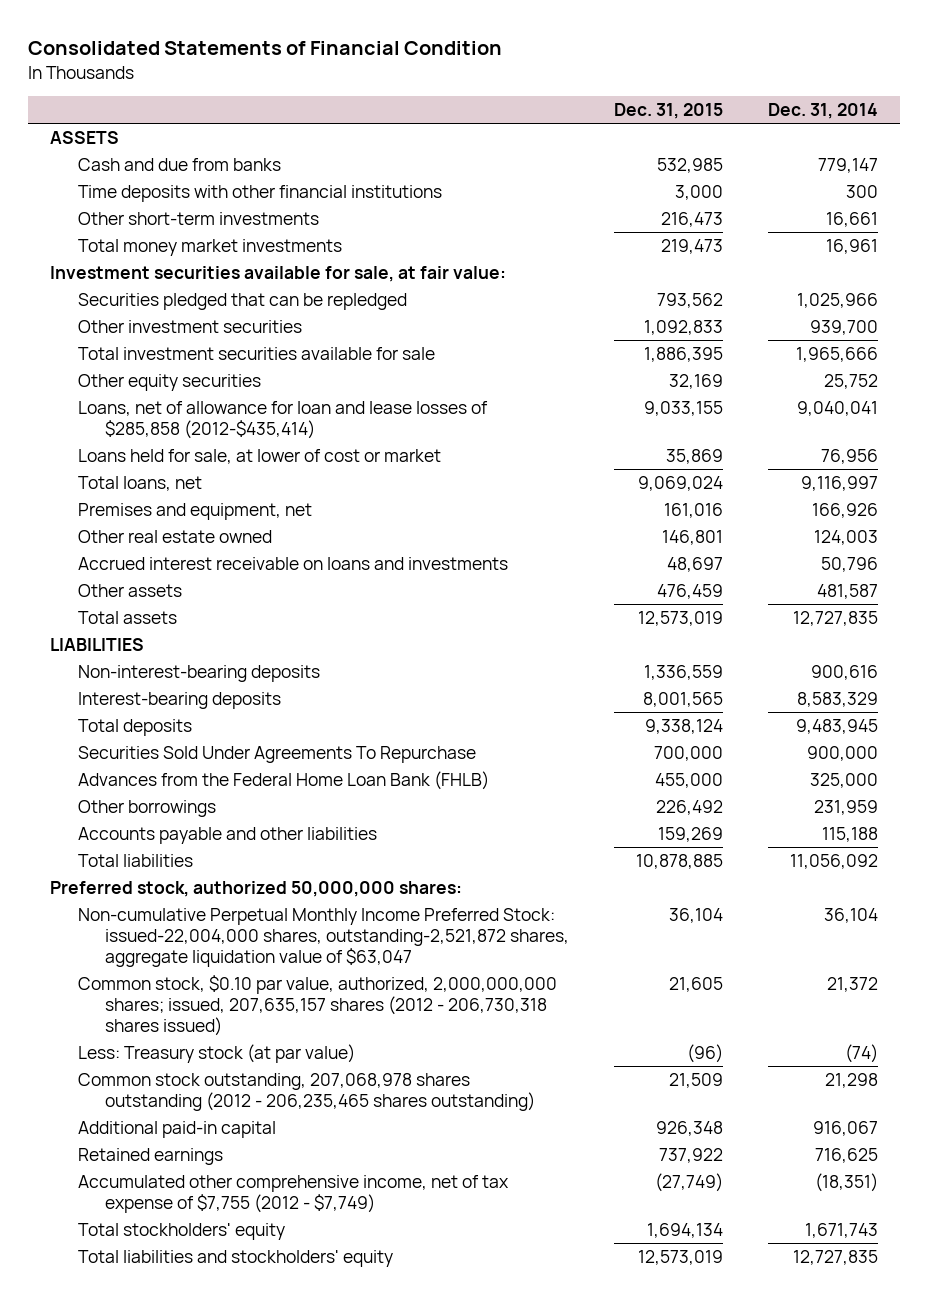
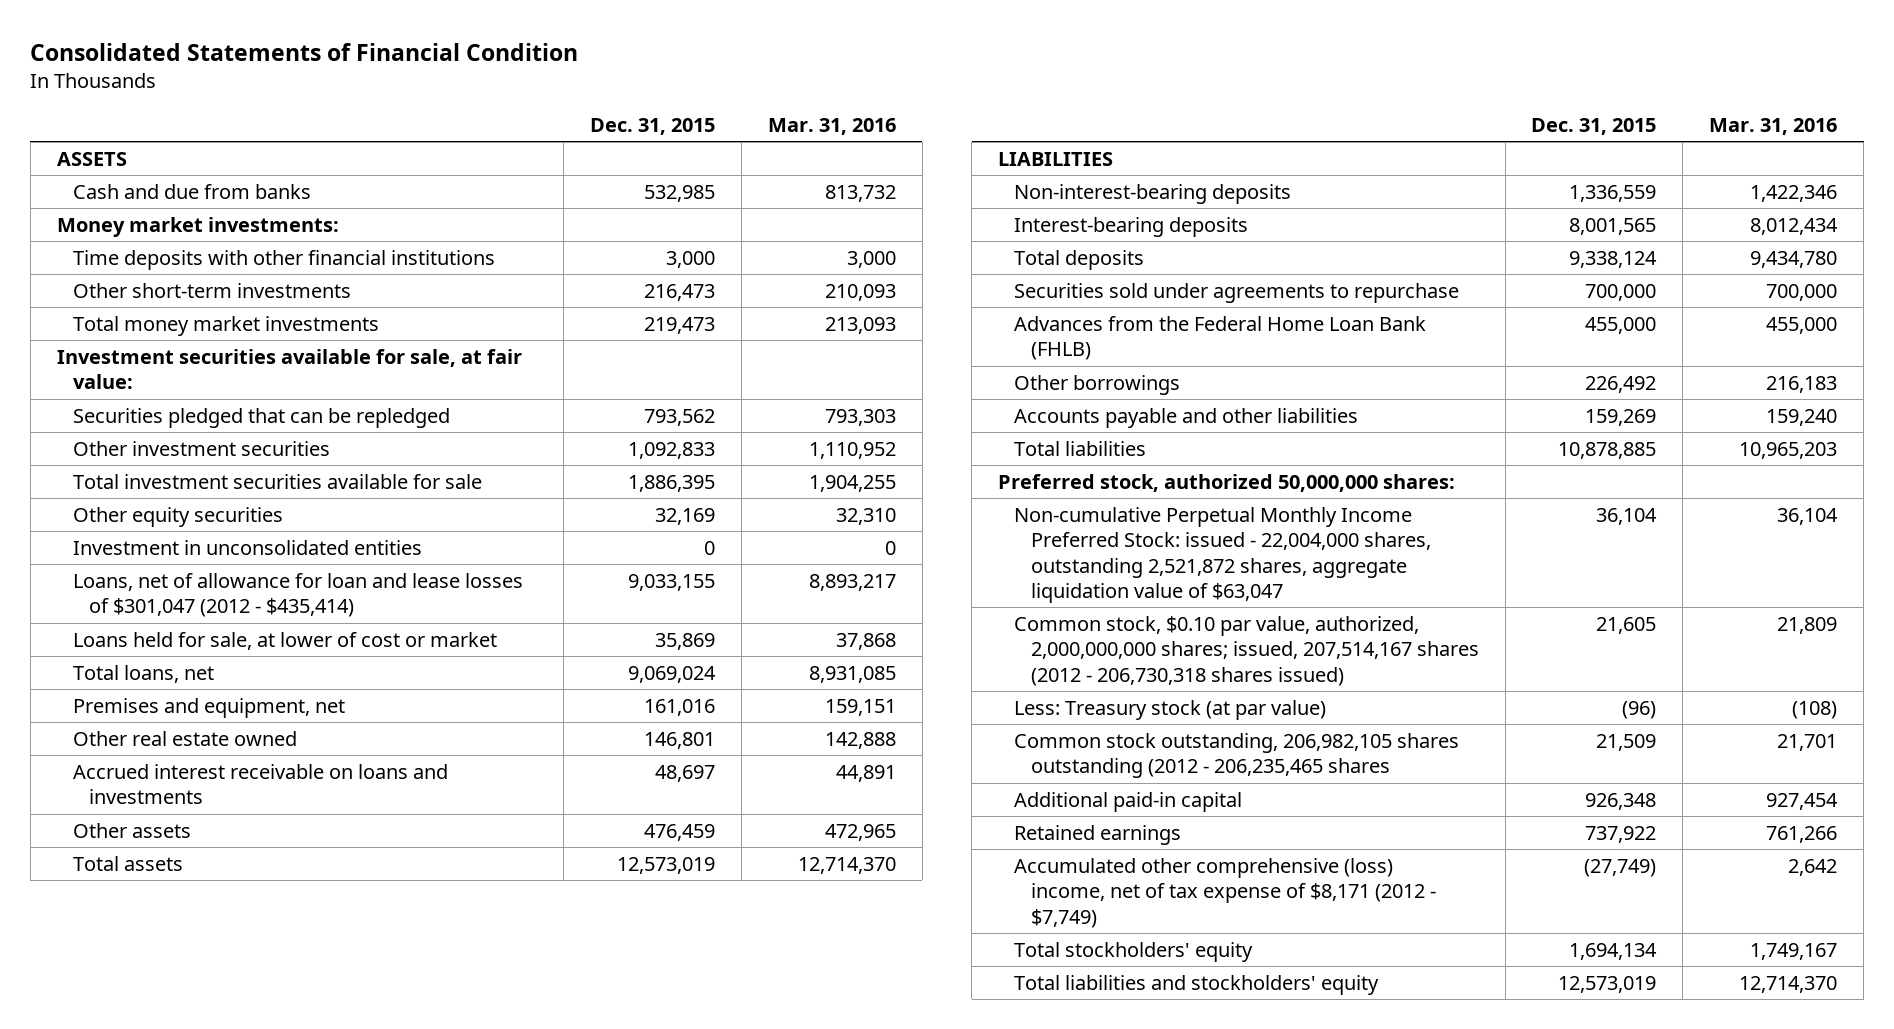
[767,103,878,120] Dec. 31, 2014 -> none
none -> [767,118,896,136] Mar. 31, 2016
none -> [56,216,339,237] Money market investments:
none -> [72,539,422,555] Investment in unconsolidated entities
[77,400,488,440] Loans, net of allowance for loan and lease losses of $285,858 (2012-$435,414) -> [72,572,523,618] Loans, net of allowance for loan and lease losses of $301,047 (2012 - $435,414)
[77,745,476,763] Securities Sold Under Agreements To Repurchase -> [1014,282,1460,303] Securities sold under agreements to repurchase
[77,907,569,968] Non-cumulative Perpetual Monthly Income Preferred Stock: issued-22,004,000 shares, outstanding-2,521,872 shares, aggregate liquidation value of $63,047 -> [1014,506,1431,604] Non-cumulative Perpetual Monthly Income Preferred Stock: issued - 22,004,000 shares, outstanding 2,521,872 shares, aggregate liquidation value of $63,047
[77,974,557,1037] Common stock, $0.10 par value, authorized, 2,000,000,000 shares; issued, 207,635,157 shares (2012 - 206,730,318 shares issued) -> [1014,615,1479,686] Common stock, $0.10 par value, authorized, 2,000,000,000 shares; issued, 207,514,167 shares (2012 - 206,730,318 shares issued)
[77,1072,535,1112] Common stock outstanding, 207,068,978 shares outstanding (2012 - 206,235,465 shares outstanding) -> [1014,732,1460,779] Common stock outstanding, 206,982,105 shares outstanding (2012 - 206,235,465 shares
[77,1174,509,1214] Accumulated other comprehensive income, net of tax expense of $7,755 (2012 - $7,749) -> [1014,857,1436,928] Accumulated other comprehensive (loss) income, net of tax expense of $8,171 (2012 - $7,749)

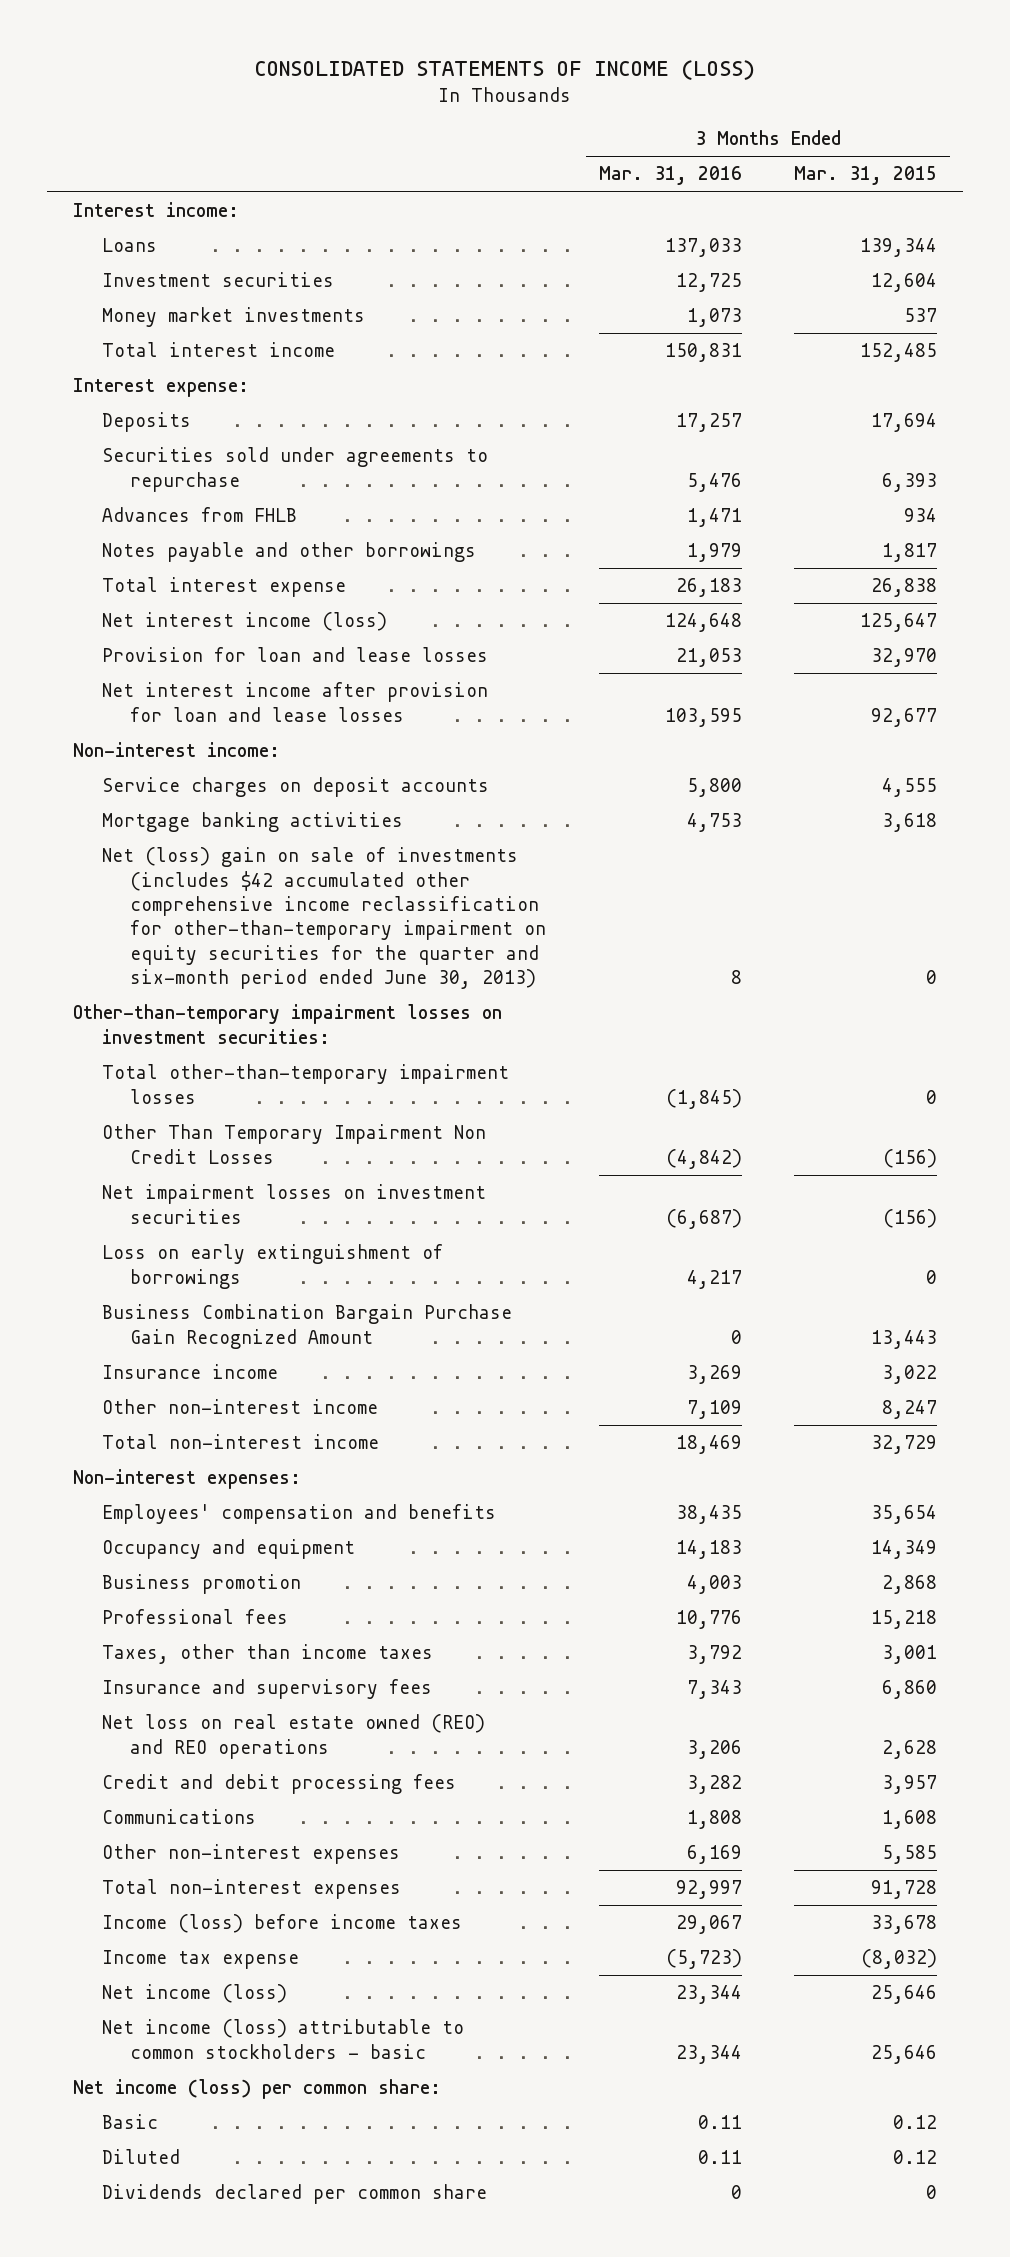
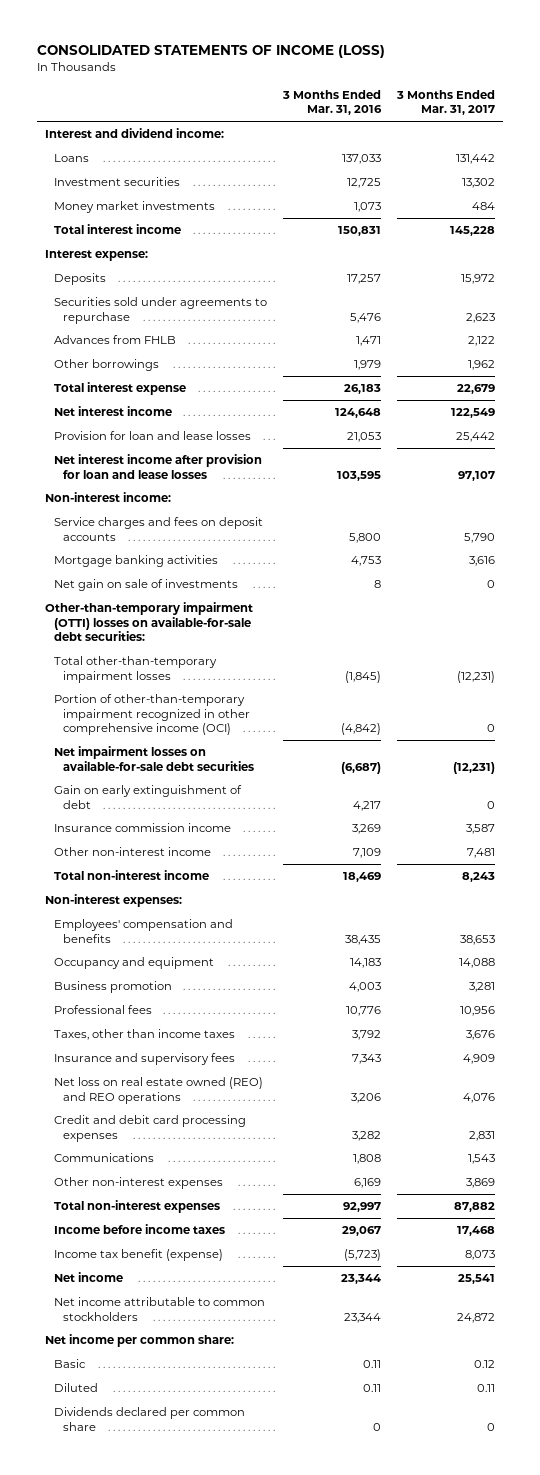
[794,166,938,186] Mar. 31, 2015 -> none
none -> [395,89,495,116] 3 Months Ended Mar. 31, 2017
[73,202,240,218] Interest income: -> [45,127,225,138] Interest and dividend income:
[101,542,476,563] Notes payable and other borrowings -> [54,358,160,371] Other borrowings
[101,612,387,632] Net interest income (loss) -> [54,405,173,416] Net interest income
[101,777,489,798] Service charges on deposit accounts -> [54,516,264,541] Service charges and fees on deposit accounts
[101,847,547,990] Net (loss) gain on sale of investments (includes $42 accumulated other comprehensive income reclassification for other-than-temporary impairment on equity securities for the quarter and six-month period ended June 30, 2013) -> [54,578,239,591] Net gain on sale of investments
[73,1004,503,1044] Other-than-temporary impairment losses on investment securities: -> [45,601,254,642] Other-than-temporary impairment (OTTI) losses on available-for-sale debt securities:
[101,1304,512,1349] Business Combination Bargain Purchase Gain Recognized Amount -> none
[101,1124,486,1164] Other Than Temporary Impairment Non Credit Losses -> [54,693,251,736] Portion of other-than-temporary impairment recognized in other comprehensive income (OCI)
[101,1184,486,1224] Net impairment losses on investment securities -> [54,745,255,771] Net impairment losses on available-for-sale debt securities
[101,1244,443,1289] Loss on early extinguishment of borrowings -> [54,784,243,809] Gain on early extinguishment of debt
[101,1364,278,1380] Insurance income -> [54,822,232,832] Insurance commission income
[101,1774,456,1795] Credit and debit processing fees -> [54,1114,247,1142] Credit and debit card processing expenses
[101,1914,462,1934] Income (loss) before income taxes -> [54,1223,226,1234] Income before income taxes
[101,1950,299,1970] Income tax expense -> [54,1248,224,1261] Income tax benefit (expense)
[101,1984,287,2004] Net income (loss) -> [54,1271,124,1282] Net income
[101,2019,464,2059] Net income (loss) attributable to common stockholders - basic -> [54,1296,266,1321] Net income attributable to common stockholders
[73,2079,442,2100] Net income (loss) per common share: -> [45,1333,235,1347] Net income per common share:

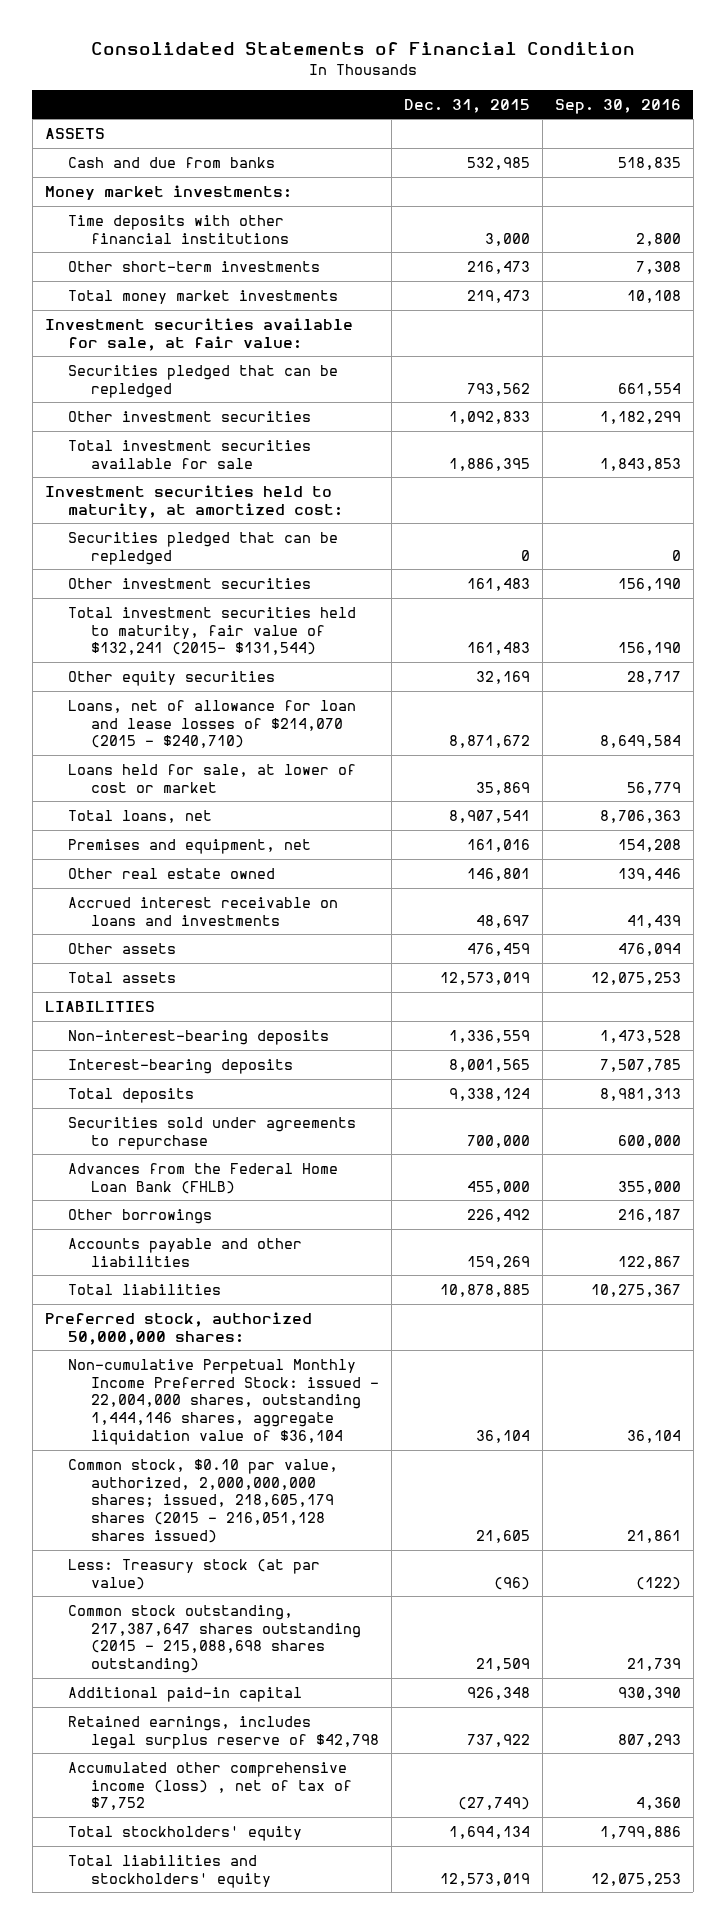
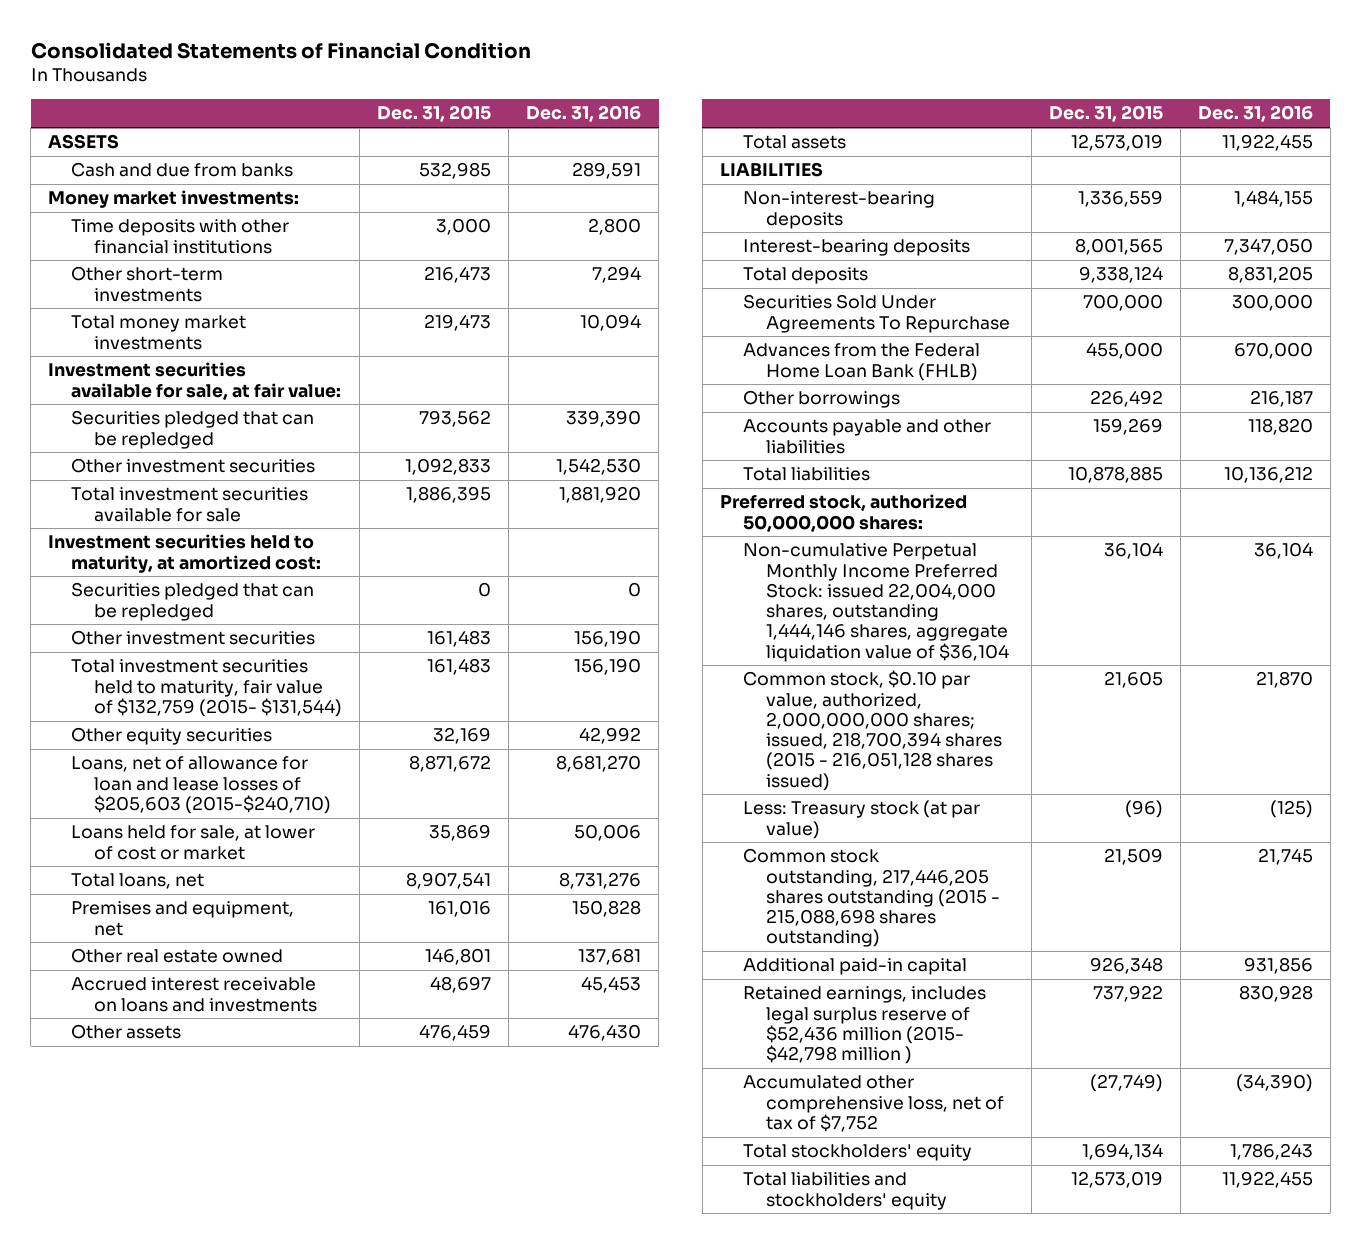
[554,98,681,114] Sep. 30, 2016 -> none
none -> [526,105,642,123] Dec. 31, 2016
[67,606,356,656] Total investment securities held to maturity, fair value of $132,241 (2015- $131,544) -> [71,659,343,717] Total investment securities held to maturity, fair value of $132,759 (2015- $131,544)
[67,699,356,749] Loans, net of allowance for loan and lease losses of $214,070 (2015 - $240,710) -> [71,756,332,814] Loans, net of allowance for loan and lease losses of $205,603 (2015-$240,710)
[67,1116,356,1150] Securities sold under agreements to repurchase -> [742,294,1010,333] Securities Sold Under Agreements To Repurchase
[67,1358,379,1445] Non-cumulative Perpetual Monthly Income Preferred Stock: issued - 22,004,000 shares, outstanding 1,444,146 shares, aggregate liquidation value of $36,104 -> [742,543,1009,662] Non-cumulative Perpetual Monthly Income Preferred Stock: issued 22,004,000 shares, outstanding 1,444,146 shares, aggregate liquidation value of $36,104
[67,1458,338,1543] Common stock, $0.10 par value, authorized, 2,000,000,000 shares; issued, 218,605,179 shares (2015 - 216,051,128 shares issued) -> [742,670,1002,791] Common stock, $0.10 par value, authorized, 2,000,000,000 shares; issued, 218,700,394 shares (2015 - 216,051,128 shares issued)
[67,1604,361,1674] Common stock outstanding, 217,387,647 shares outstanding (2015 - 215,088,698 shares outstanding) -> [742,848,1000,948] Common stock outstanding, 217,446,205 shares outstanding (2015 - 215,088,698 shares outstanding)
[67,1715,379,1749] Retained earnings, includes legal surplus reserve of $42,798 -> [742,986,986,1065] Retained earnings, includes legal surplus reserve of $52,436 million (2015- $42,798 million )
[67,1761,352,1811] Accumulated other comprehensive income (loss) , net of tax of $7,752 -> [742,1075,1004,1132] Accumulated other comprehensive loss, net of tax of $7,752

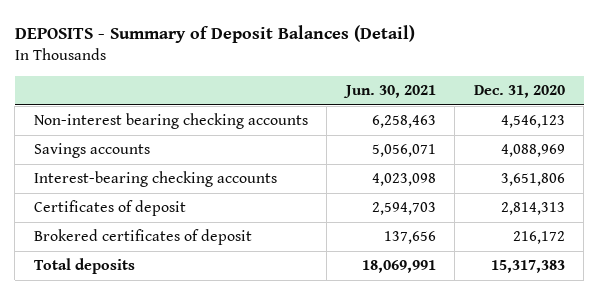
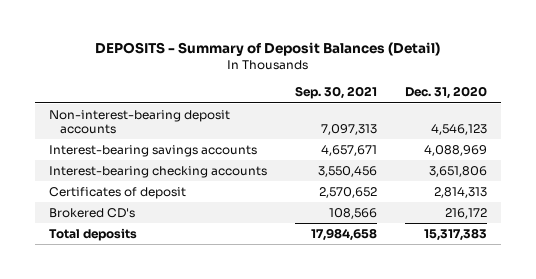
[342,85,436,99] Jun. 30, 2021 -> none
none -> [294,86,377,100] Sep. 30, 2021
[33,113,308,130] Non-interest bearing checking accounts -> [48,110,230,135] Non-interest-bearing deposit accounts
[33,143,150,159] Savings accounts -> [48,145,257,158] Interest-bearing savings accounts
[33,229,252,246] Brokered certificates of deposit -> [48,208,135,219] Brokered CD's

